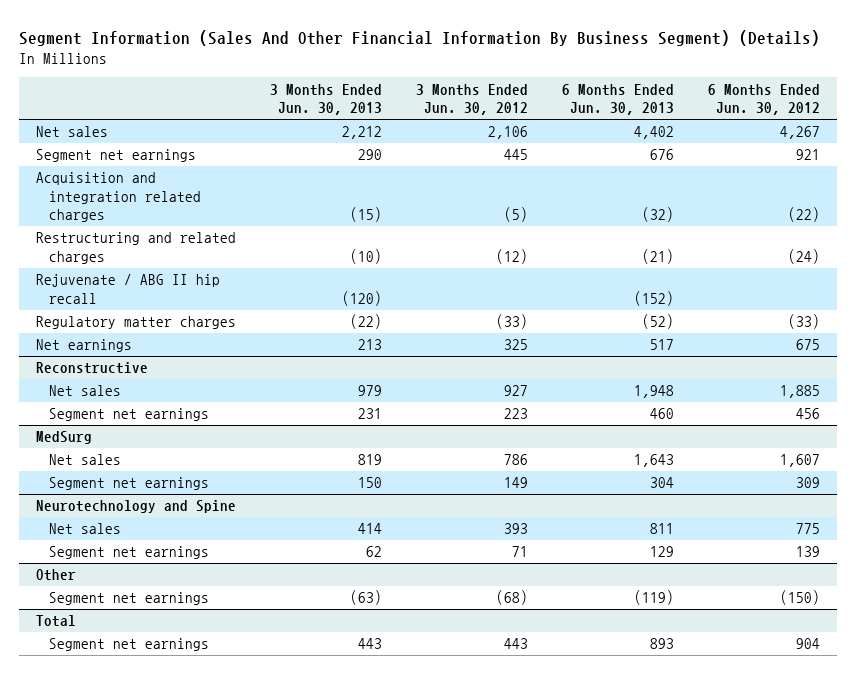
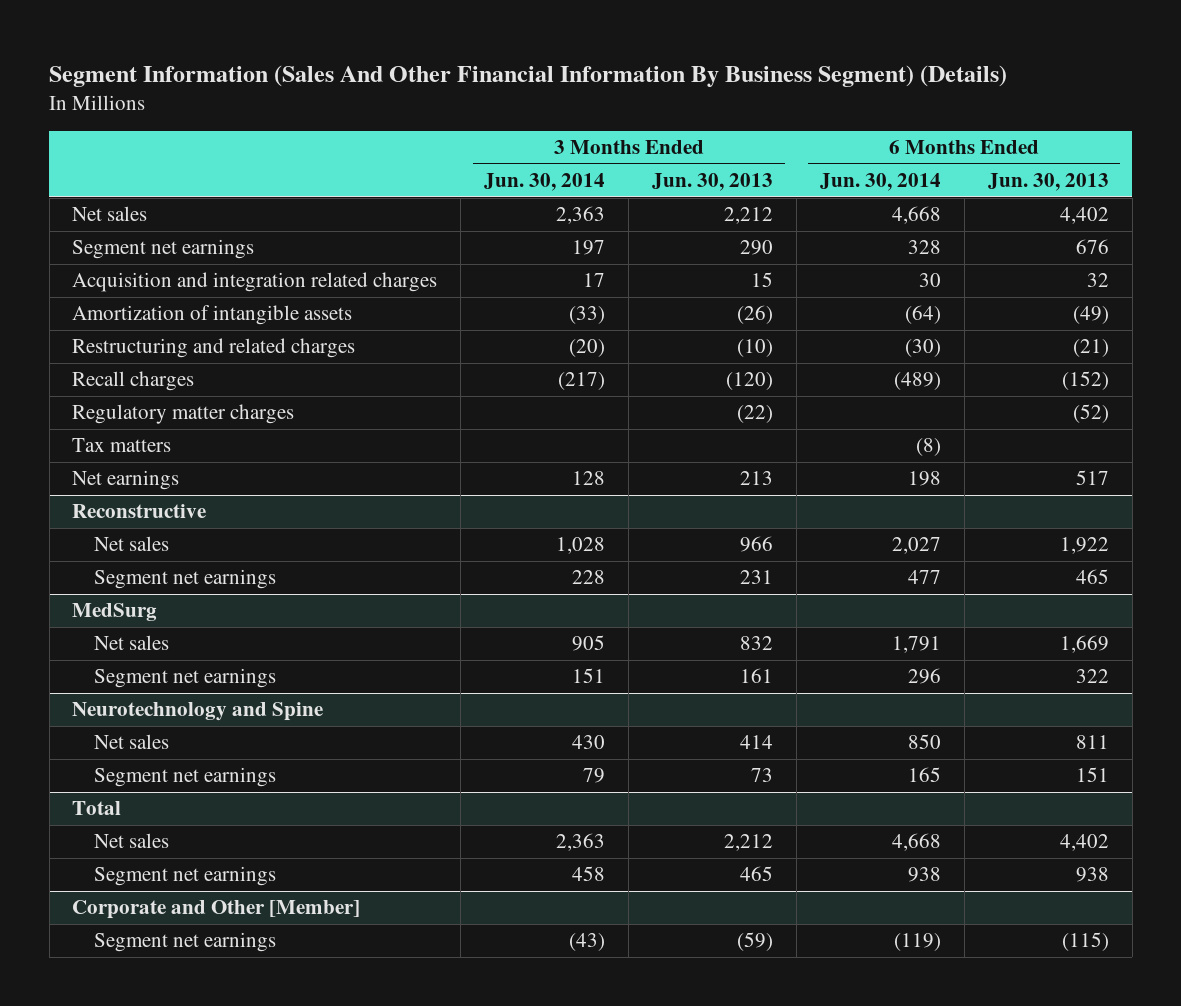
[415,83,528,116] 3 Months Ended Jun. 30, 2012 -> none
[707,83,820,116] 6 Months Ended Jun. 30, 2012 -> none
none -> [484,173,606,192] Jun. 30, 2014
none -> [819,173,941,192] Jun. 30, 2014
[350,207,383,223] (15) -> [751,272,774,288] 15
[641,207,674,223] (32) -> [1086,273,1109,288] 32
none -> [72,305,353,326] Amortization of intangible assets
[36,274,221,304] Rejuvenate / ABG II hip recall -> [72,371,195,392] Recall charges
none -> [72,438,172,453] Tax matters
[358,385,383,397] 979 -> [740,536,774,553] 966
[633,385,674,399] 1,948 -> [1059,537,1109,555] 1,922
[649,408,674,420] 460 -> [1075,569,1109,585] 465
[358,454,383,466] 819 -> [740,636,774,651] 832
[633,454,674,468] 1,643 -> [1059,635,1109,654] 1,669
[358,477,383,489] 150 -> [740,668,774,684] 161
[649,477,674,489] 304 -> [1075,669,1109,684] 322
[36,569,77,582] Other -> none
[48,592,209,606] Segment net earnings -> none
[366,546,383,558] 62 -> [751,768,774,783] 73
[649,546,674,558] 129 -> [1075,767,1109,783] 151
none -> [93,833,169,849] Net sales
[358,638,383,650] 443 -> [740,866,774,882] 465
[649,638,674,650] 893 -> [1075,867,1109,883] 938
none -> [72,900,361,920] Corporate and Other [Member]
none -> [93,932,276,953] Segment net earnings

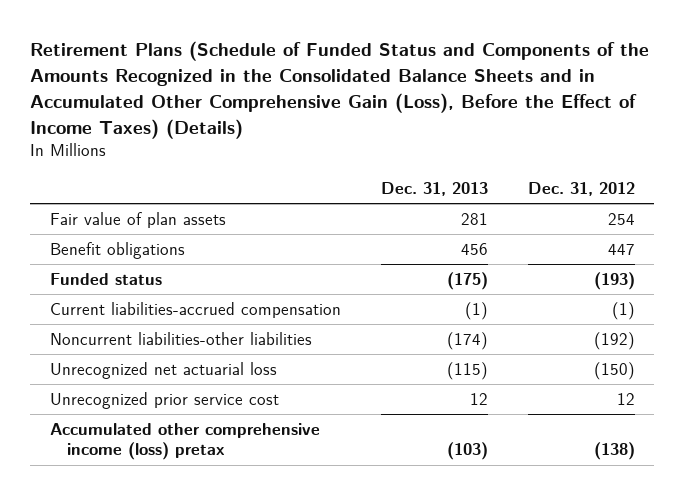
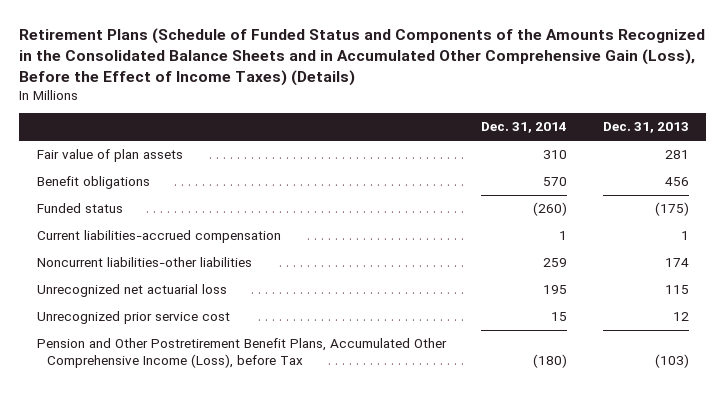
[527,181,635,196] Dec. 31, 2012 -> none
none -> [481,122,568,134] Dec. 31, 2014
[464,301,488,320] (1) -> [680,231,689,241] 1
[446,331,488,350] (174) -> [664,258,689,268] 174
[446,361,488,380] (115) -> [664,285,689,295] 115
[50,422,321,461] Accumulated other comprehensive income (loss) pretax -> [36,338,447,369] Pension and Other Postretirement Benefit Plans, Accumulated Other Comprehensive Income (Loss), before Tax

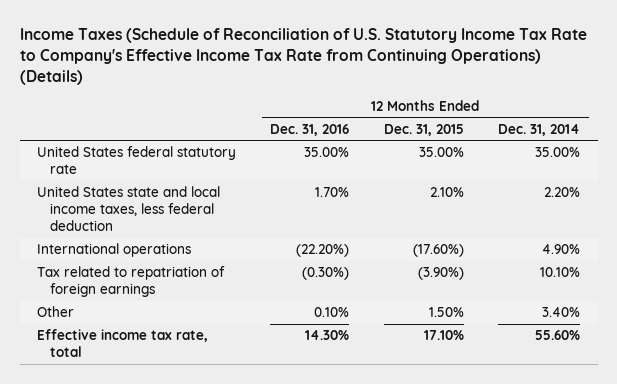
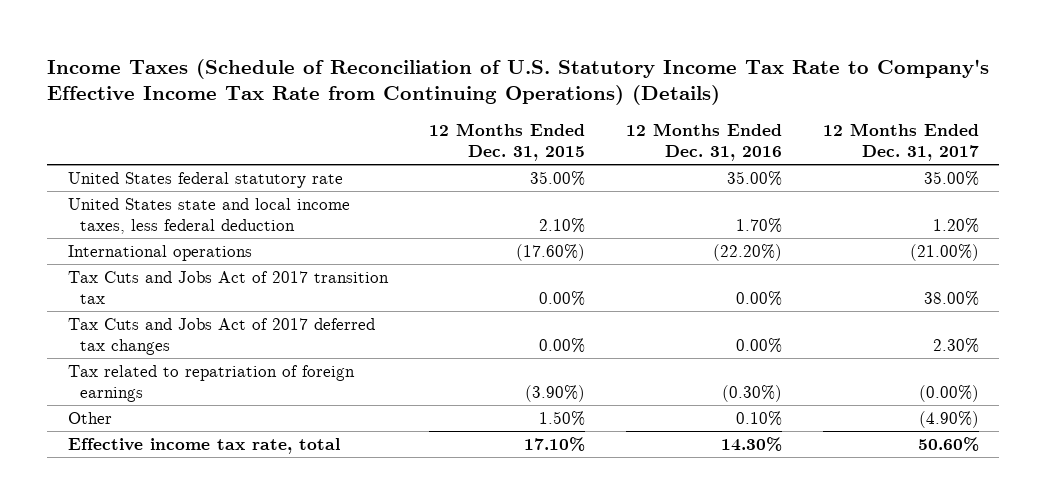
[498,123,581,136] Dec. 31, 2014 -> none
none -> [822,122,979,162] 12 Months Ended Dec. 31, 2017
none -> [67,270,389,305] Tax Cuts and Jobs Act of 2017 transition tax
none -> [67,317,375,356] Tax Cuts and Jobs Act of 2017 deferred tax changes

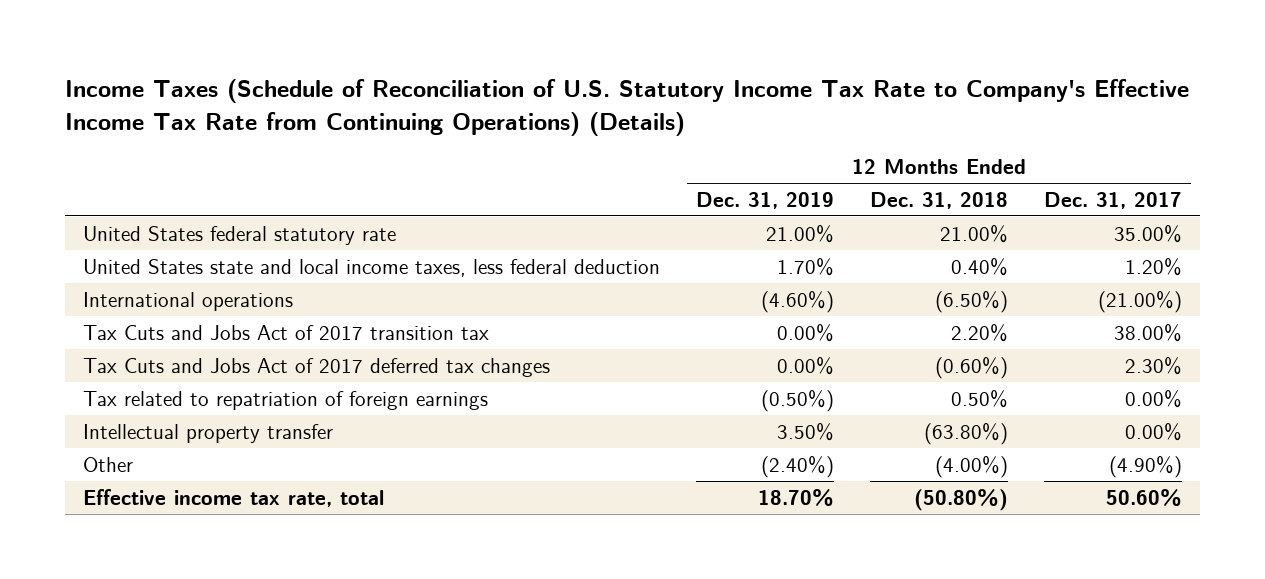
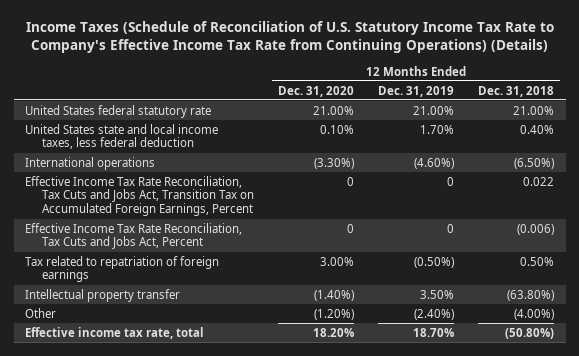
[1043,191,1182,209] Dec. 31, 2017 -> none
none -> [278,85,355,97] Dec. 31, 2020
[83,324,490,340] Tax Cuts and Jobs Act of 2017 transition tax -> none
[83,357,551,377] Tax Cuts and Jobs Act of 2017 deferred tax changes -> none
none -> [25,175,255,217] Effective Income Tax Rate Reconciliation, Tax Cuts and Jobs Act, Transition Tax on Accumulated Foreign Earnings, Percent
none -> [25,222,243,250] Effective Income Tax Rate Reconciliation, Tax Cuts and Jobs Act, Percent

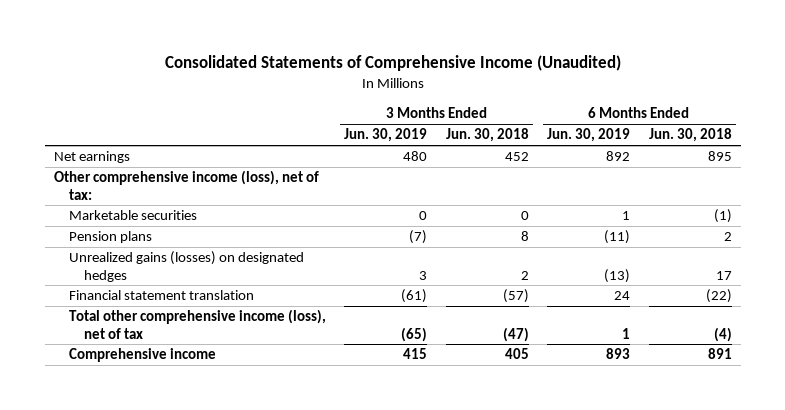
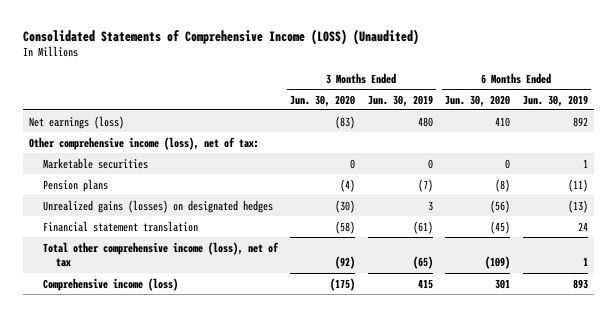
[164,54,621,71] Consolidated Statements of Comprehensive Income (Unaudited) -> [22,28,419,45] Consolidated Statements of Comprehensive Income (LOSS) (Unaudited)
[445,128,529,143] Jun. 30, 2018 -> none
[648,128,732,143] Jun. 30, 2018 -> none
none -> [290,94,356,107] Jun. 30, 2020
none -> [445,94,511,107] Jun. 30, 2020
[53,151,130,164] Net earnings -> [28,115,124,129] Net earnings (loss)
[69,348,217,363] Comprehensive income -> [42,277,178,291] Comprehensive income (loss)

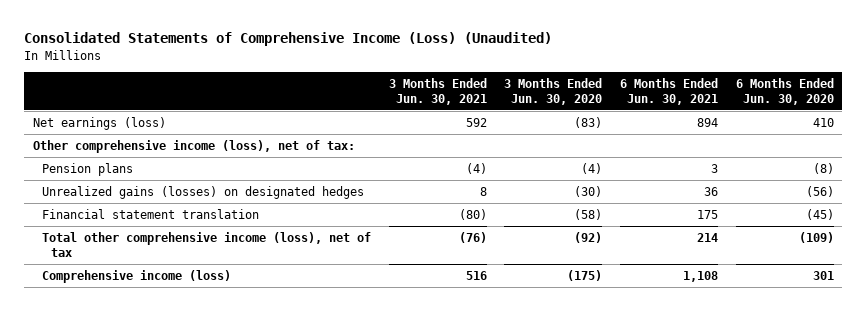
[22,28,419,45] Consolidated Statements of Comprehensive Income (LOSS) (Unaudited) -> [24,32,553,47] Consolidated Statements of Comprehensive Income (Loss) (Unaudited)
[367,94,433,107] Jun. 30, 2019 -> none
[522,94,588,107] Jun. 30, 2019 -> none
none -> [388,78,487,105] 3 Months Ended Jun. 30, 2021
none -> [620,78,719,105] 6 Months Ended Jun. 30, 2021
[42,157,148,169] Marketable securities -> none

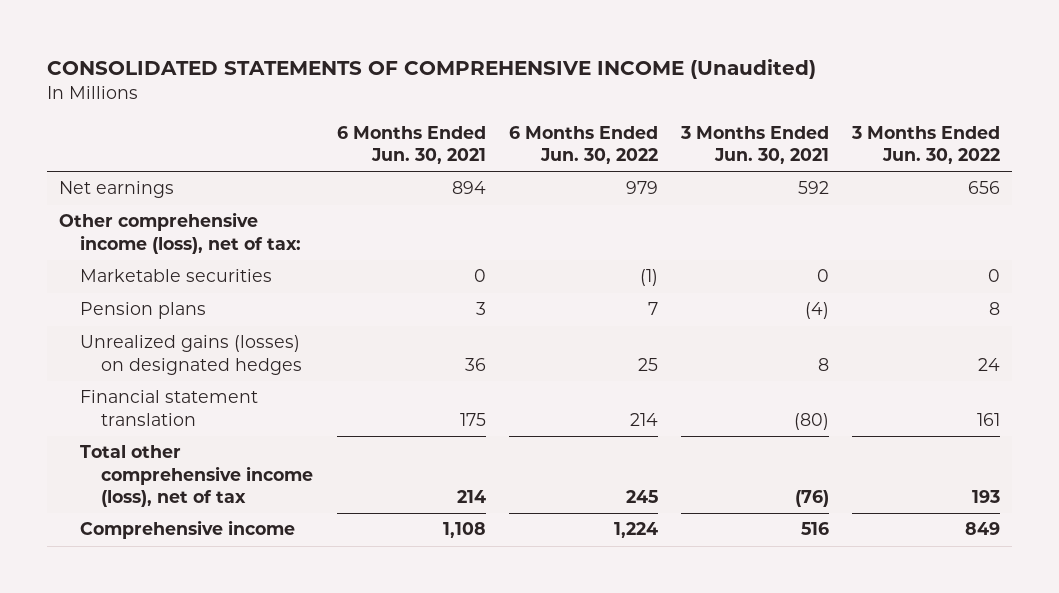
[24,32,553,47] Consolidated Statements of Comprehensive Income (Loss) (Unaudited) -> [47,58,817,79] CONSOLIDATED STATEMENTS OF COMPREHENSIVE INCOME (Unaudited)
[504,78,603,105] 3 Months Ended Jun. 30, 2020 -> none
[735,78,834,105] 6 Months Ended Jun. 30, 2020 -> none
none -> [508,125,658,164] 6 Months Ended Jun. 30, 2022
none -> [851,125,1001,164] 3 Months Ended Jun. 30, 2022
[33,116,167,130] Net earnings (loss) -> [59,181,175,199] Net earnings
none -> [80,269,273,283] Marketable securities
[42,269,232,283] Comprehensive income (loss) -> [80,520,296,540] Comprehensive income

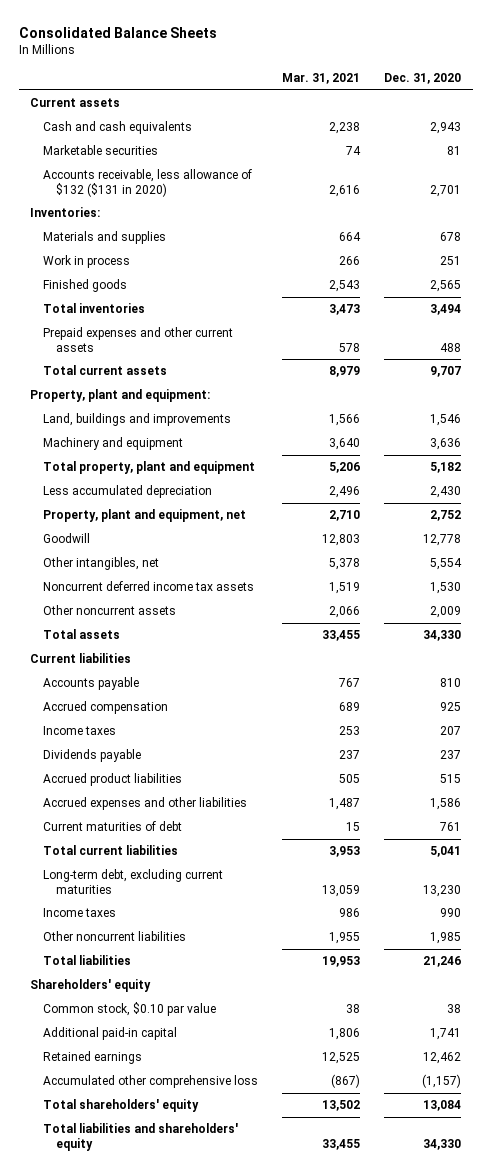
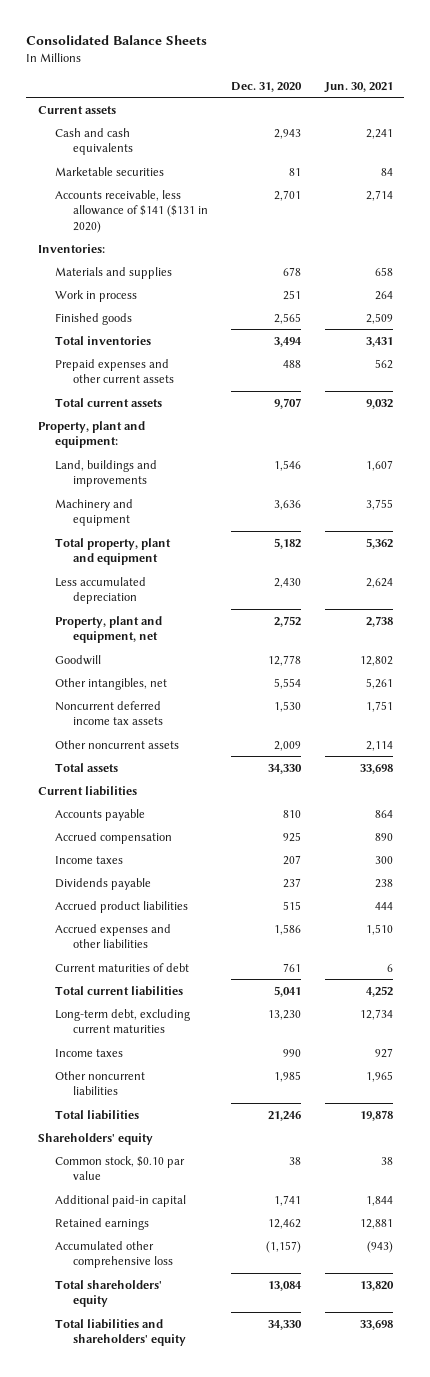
[282,73,361,85] Mar. 31, 2021 -> none
none -> [323,81,393,93] Jun. 30, 2021
[43,169,253,197] Accounts receivable, less allowance of $132 ($131 in 2020) -> [55,189,208,233] Accounts receivable, less allowance of $141 ($131 in 2020)

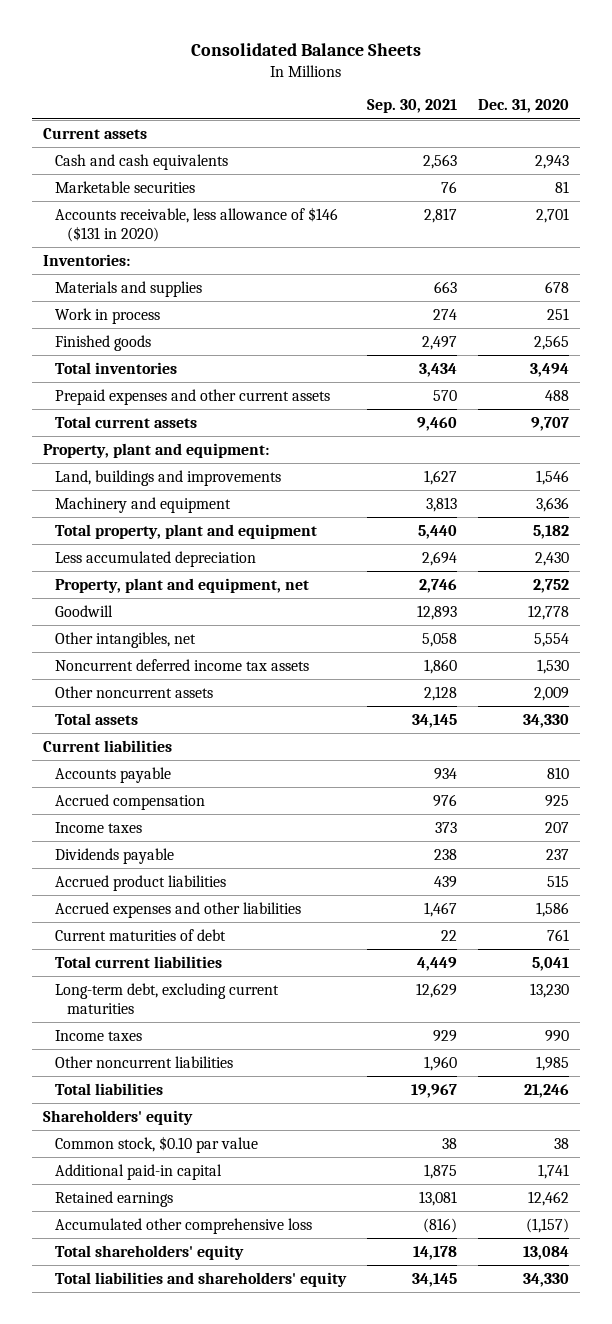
[323,81,393,93] Jun. 30, 2021 -> none
none -> [367,99,458,114] Sep. 30, 2021
[55,189,208,233] Accounts receivable, less allowance of $141 ($131 in 2020) -> [54,206,338,242] Accounts receivable, less allowance of $146 ($131 in 2020)

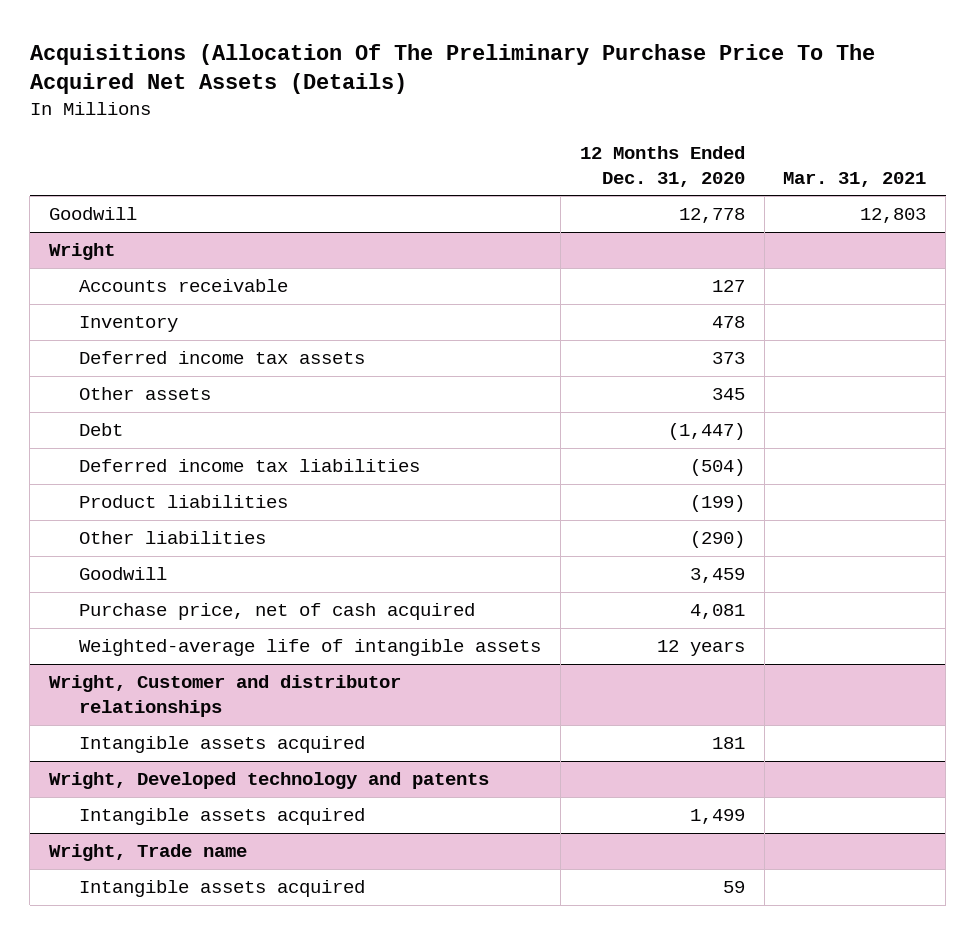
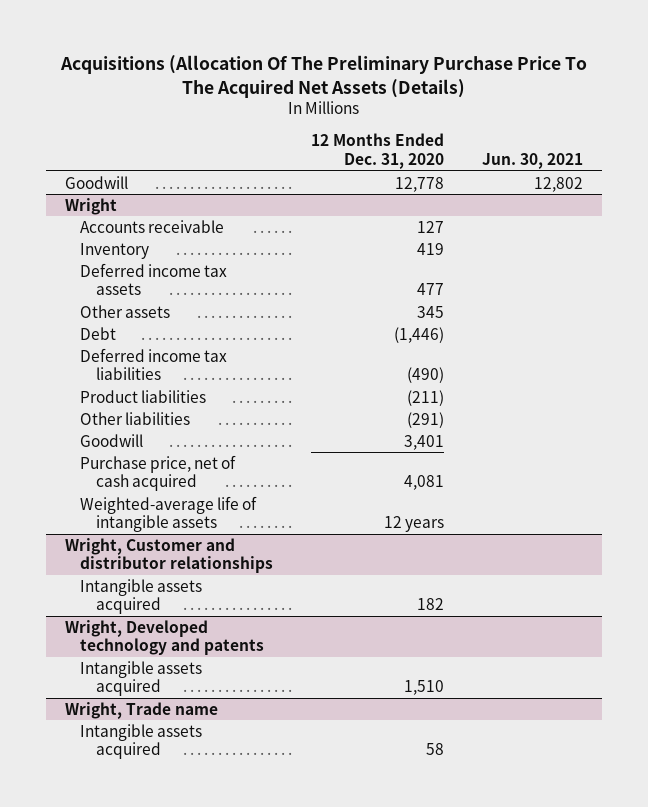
[783,171,927,187] Mar. 31, 2021 -> none
none -> [481,152,583,169] Jun. 30, 2021
[711,316,745,329] 478 -> [417,242,445,255] 419
[711,352,745,365] 373 -> [417,283,445,296] 477
[667,423,745,441] (1,447) -> [394,326,445,343] (1,446)
[689,459,745,477] (504) -> [407,367,445,384] (490)
[689,495,745,513] (199) -> [407,389,445,406] (211)
[689,531,745,549] (290) -> [407,411,445,428] (291)
[689,568,745,584] 3,459 -> [404,434,445,450] 3,401
[711,737,745,750] 181 -> [417,598,445,611] 182
[689,809,745,825] 1,499 -> [404,680,445,696] 1,510
[722,881,745,894] 59 -> [426,743,445,756] 58

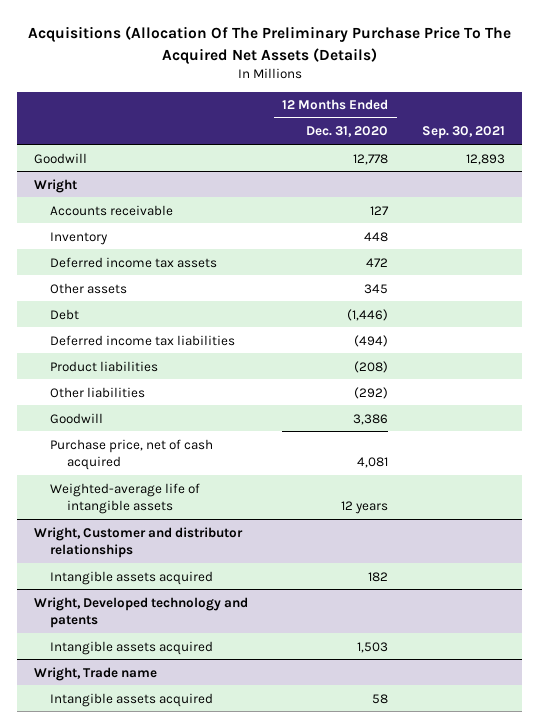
[481,152,583,169] Jun. 30, 2021 -> none
none -> [422,126,506,140] Sep. 30, 2021
[417,242,445,255] 419 -> [364,231,389,242] 448
[417,283,445,296] 477 -> [366,257,389,267] 472
[407,367,445,384] (490) -> [354,334,389,347] (494)
[407,389,445,406] (211) -> [354,360,389,373] (208)
[407,411,445,428] (291) -> [354,386,389,399] (292)
[404,434,445,450] 3,401 -> [353,413,389,425] 3,386
[404,680,445,696] 1,510 -> [357,641,389,653] 1,503

